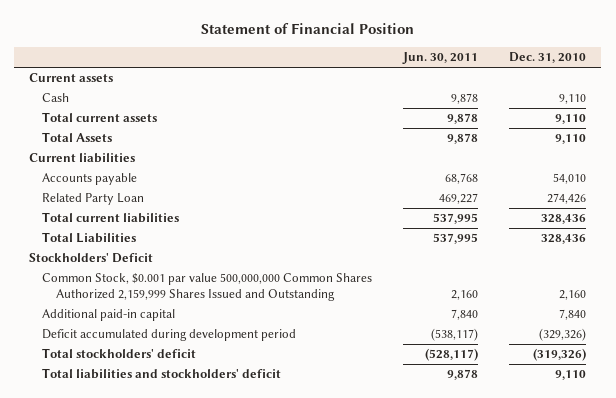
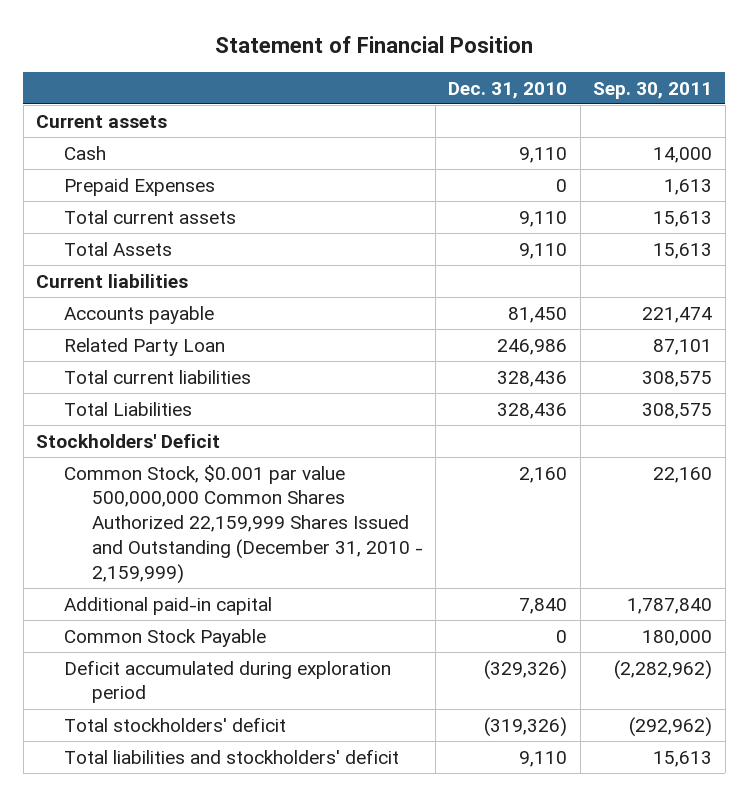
[402,52,479,65] Jun. 30, 2011 -> none
none -> [593,81,713,99] Sep. 30, 2011
none -> [63,177,215,196] Prepaid Expenses
[553,173,587,185] 54,010 -> [508,306,568,323] 81,450
[547,193,587,205] 274,426 -> [497,338,568,355] 246,986
[42,273,373,301] Common Stock, $0.001 par value 500,000,000 Common Shares Authorized 2,159,999 Shares Issued and Outstanding -> [63,464,423,584] Common Stock, $0.001 par value 500,000,000 Common Shares Authorized 22,159,999 Shares Issued and Outstanding (December 31, 2010 - 2,159,999)
none -> [63,628,266,647] Common Stock Payable
[42,329,297,342] Deficit accumulated during development period -> [63,659,391,704] Deficit accumulated during exploration period

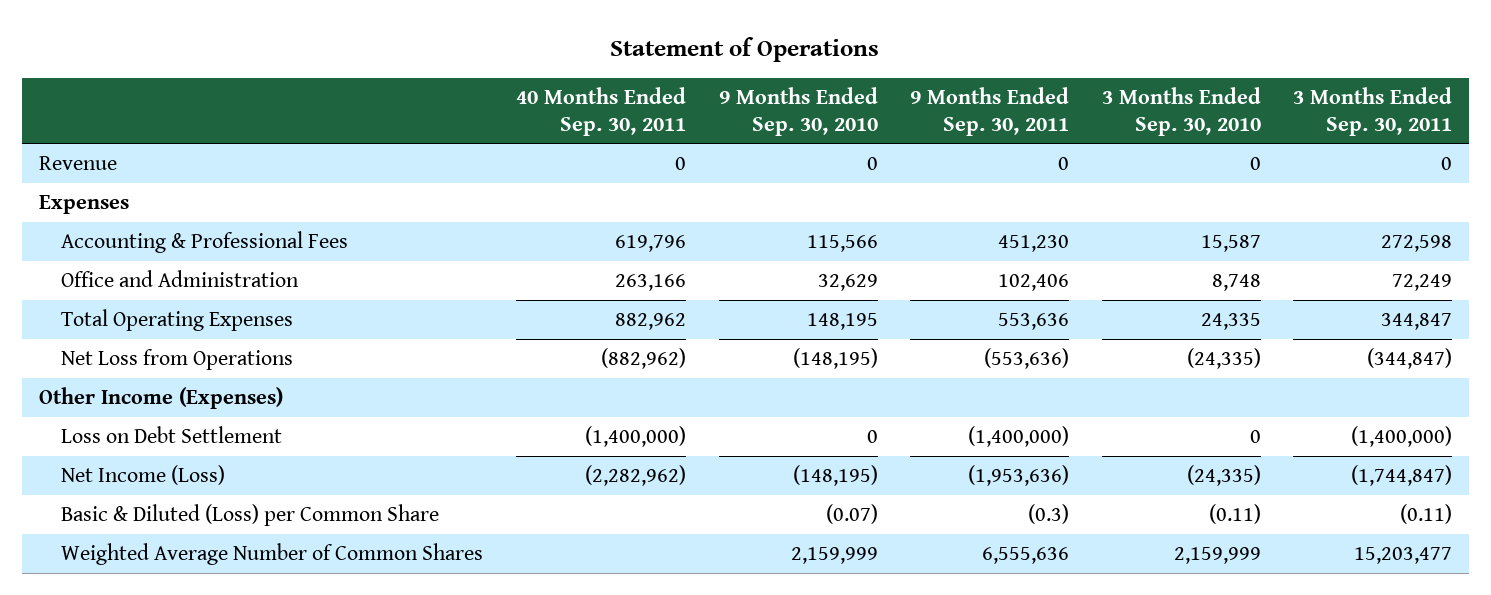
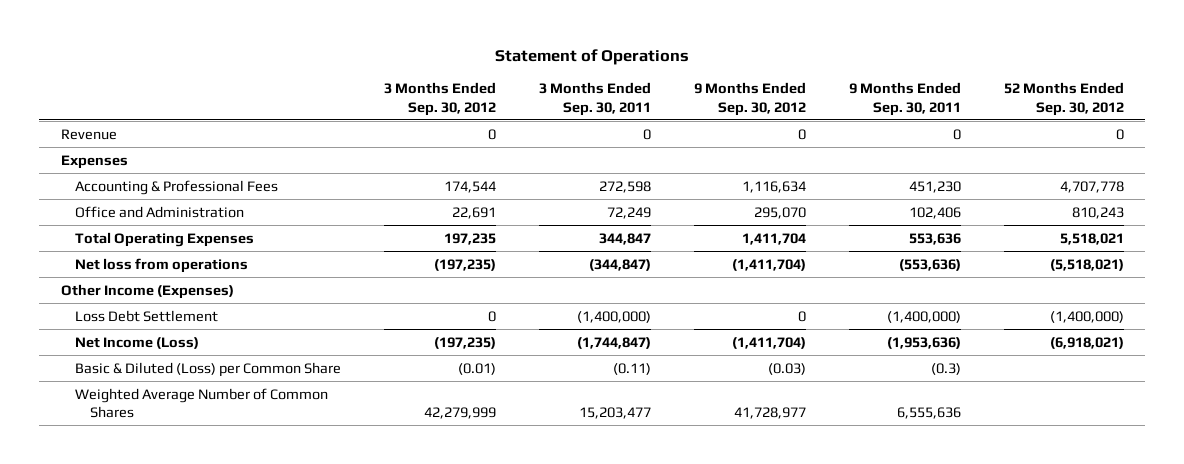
[515,87,686,136] 40 Months Ended Sep. 30, 2011 -> none
[718,87,878,136] 9 Months Ended Sep. 30, 2010 -> none
[1101,87,1261,136] 3 Months Ended Sep. 30, 2010 -> none
none -> [384,82,497,116] 3 Months Ended Sep. 30, 2012
none -> [693,82,806,116] 9 Months Ended Sep. 30, 2012
none -> [1003,82,1124,116] 52 Months Ended Sep. 30, 2012
[61,349,294,371] Net Loss from Operations -> [75,257,249,273] Net loss from operations
[61,426,283,444] Loss on Debt Settlement -> [75,309,219,322] Loss Debt Settlement

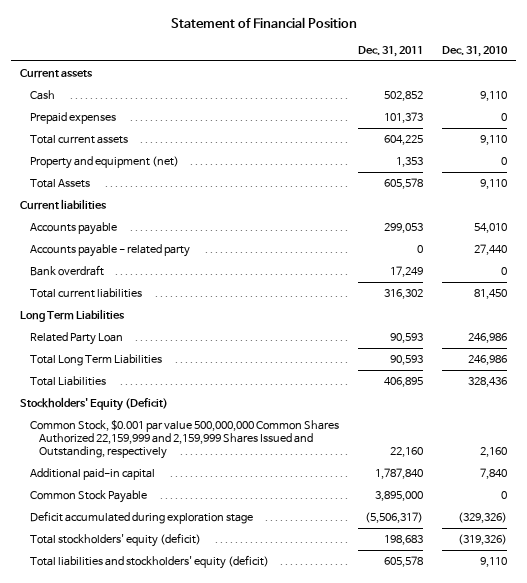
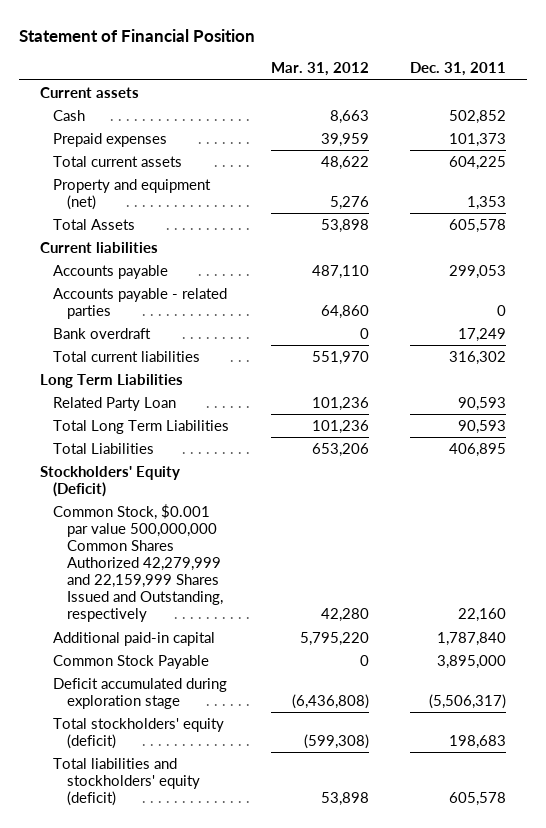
[441,46,508,58] Dec. 31, 2010 -> none
none -> [270,62,369,77] Mar. 31, 2012
[29,243,190,257] Accounts payable - related party -> [53,287,228,319] Accounts payable - related parties
[29,419,339,460] Common Stock, $0.001 par value 500,000,000 Common Shares Authorized 22,159,999 and 2,159,999 Shares Issued and Outstanding, respectively -> [53,503,223,623] Common Stock, $0.001 par value 500,000,000 Common Shares Authorized 42,279,999 and 22,159,999 Shares Issued and Outstanding, respectively

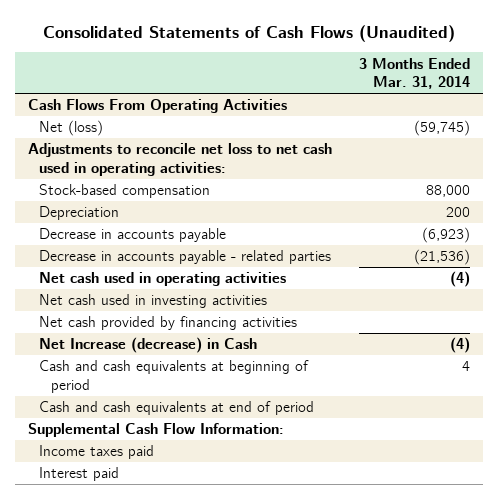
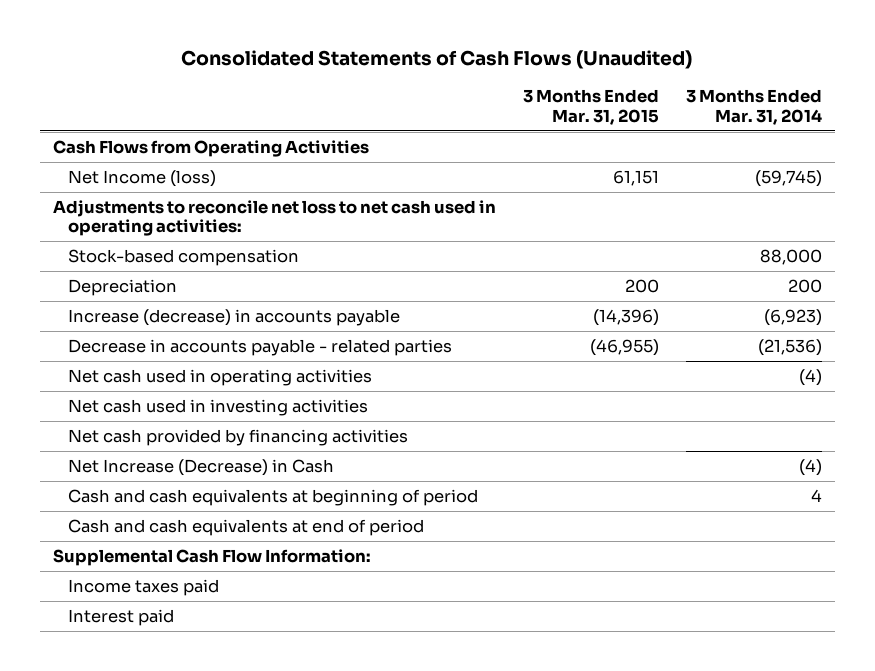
none -> [522,89,659,125] 3 Months Ended Mar. 31, 2015
[28,99,288,114] Cash Flows From Operating Activities -> [53,139,370,157] Cash Flows from Operating Activities
[39,120,104,137] Net (loss) -> [68,169,217,187] Net Income (loss)
[39,228,227,243] Decrease in accounts payable -> [68,308,401,326] Increase (decrease) in accounts payable
[39,337,258,354] Net Increase (decrease) in Cash -> [68,458,335,476] Net Increase (Decrease) in Cash

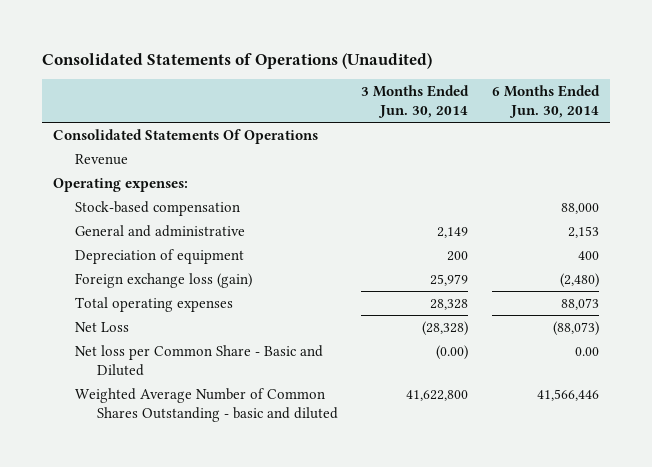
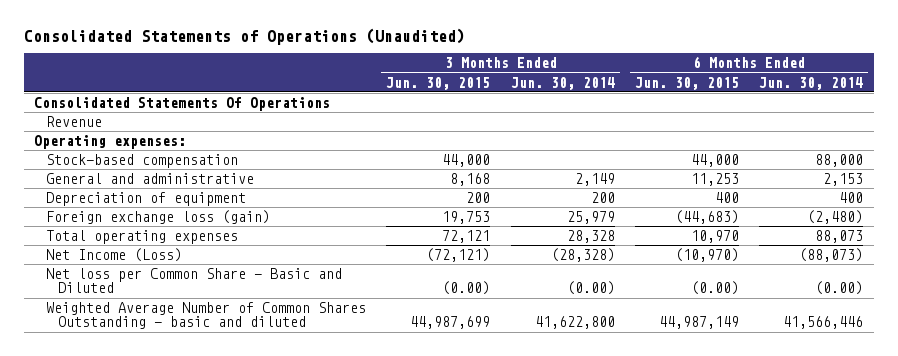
none -> [386,76,491,90] Jun. 30, 2015
none -> [635,76,740,90] Jun. 30, 2015
[75,321,130,332] Net Loss -> [46,247,183,262] Net Income (Loss)
[574,346,599,356] 0.00 -> [815,281,864,296] (0.00)

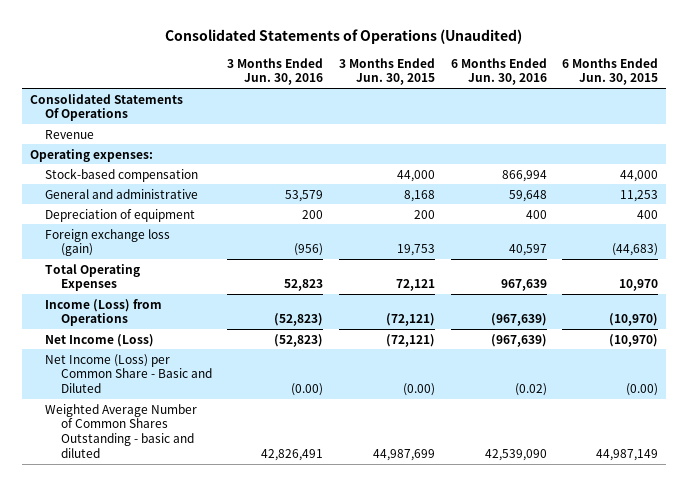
[510,76,615,90] Jun. 30, 2014 -> none
[759,76,864,90] Jun. 30, 2014 -> none
none -> [227,57,324,86] 3 Months Ended Jun. 30, 2016
none -> [450,57,547,86] 6 Months Ended Jun. 30, 2016
[46,229,239,244] Total operating expenses -> [45,263,141,292] Total Operating Expenses
none -> [45,298,163,327] Income (Loss) from Operations
[46,267,343,294] Net loss per Common Share - Basic and Diluted -> [45,353,212,394] Net Income (Loss) per Common Share - Basic and Diluted

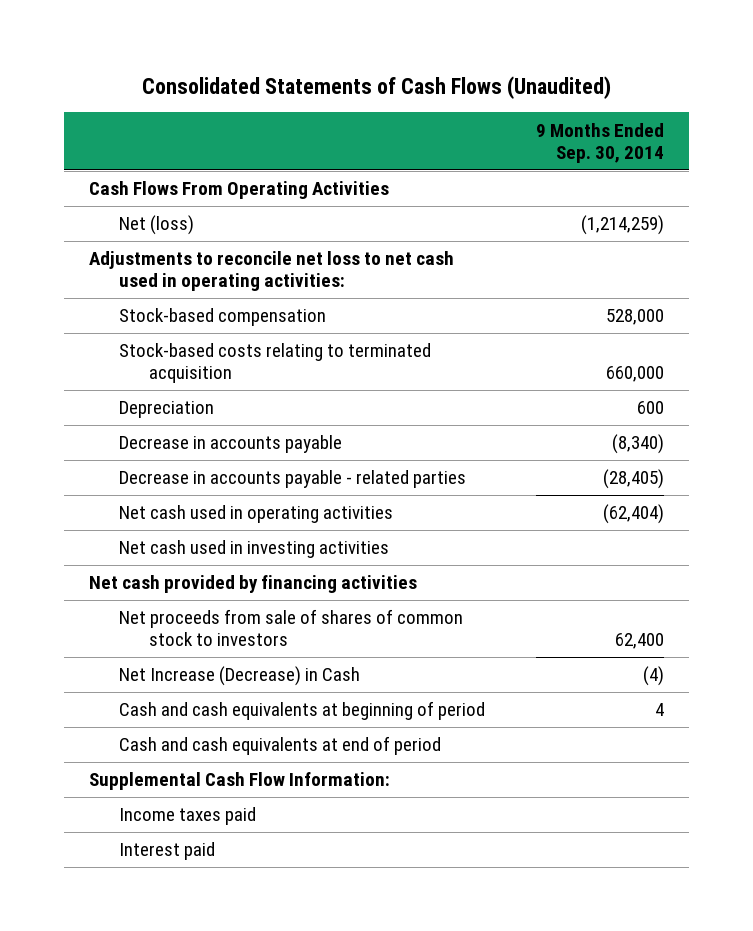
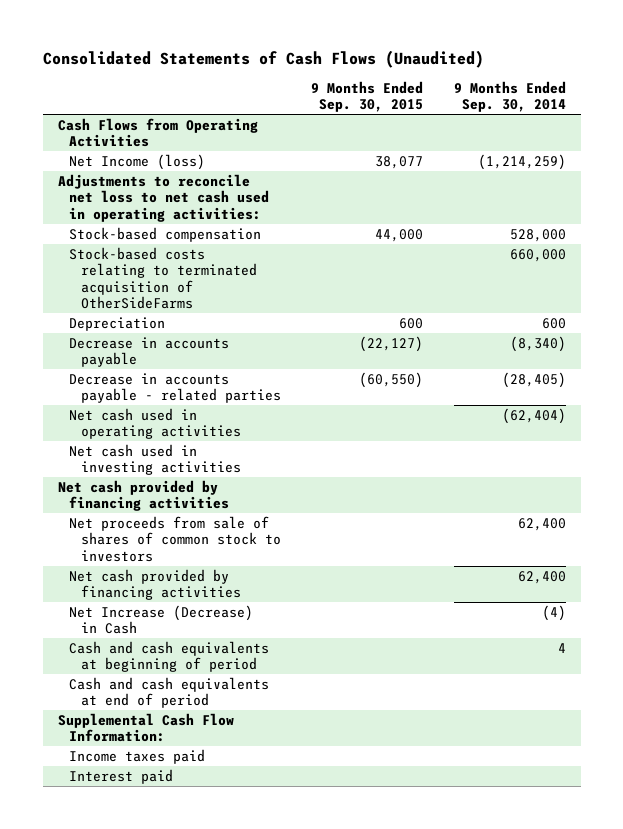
none -> [311,80,424,113] 9 Months Ended Sep. 30, 2015
[89,181,390,200] Cash Flows From Operating Activities -> [57,117,258,148] Cash Flows from Operating Activities
[119,215,195,236] Net (loss) -> [69,153,206,170] Net Income (loss)
[119,343,432,384] Stock-based costs relating to terminated acquisition -> [69,246,258,310] Stock-based costs relating to terminated acquisition of OtherSideFarms
none -> [69,568,242,601] Net cash provided by financing activities

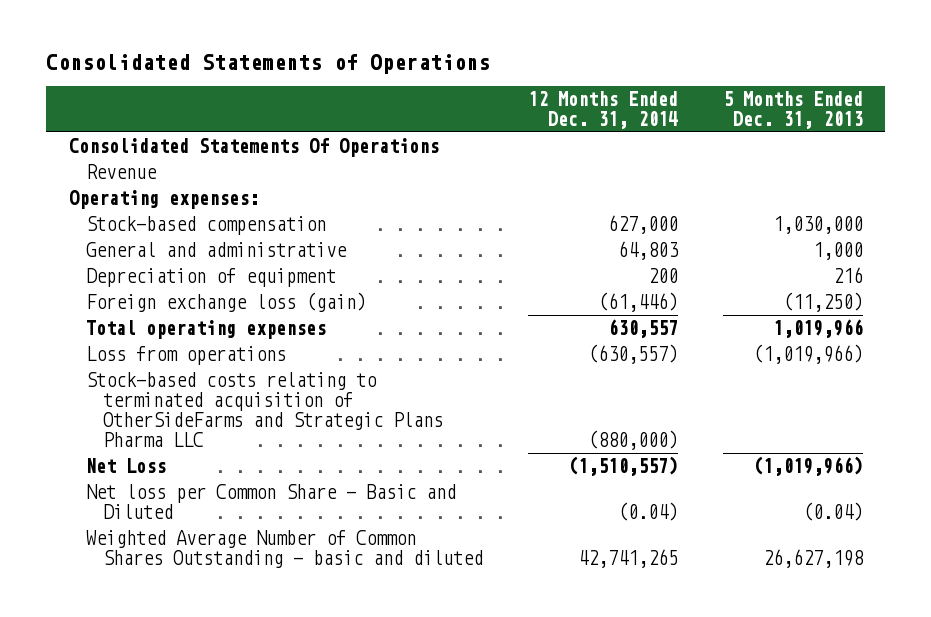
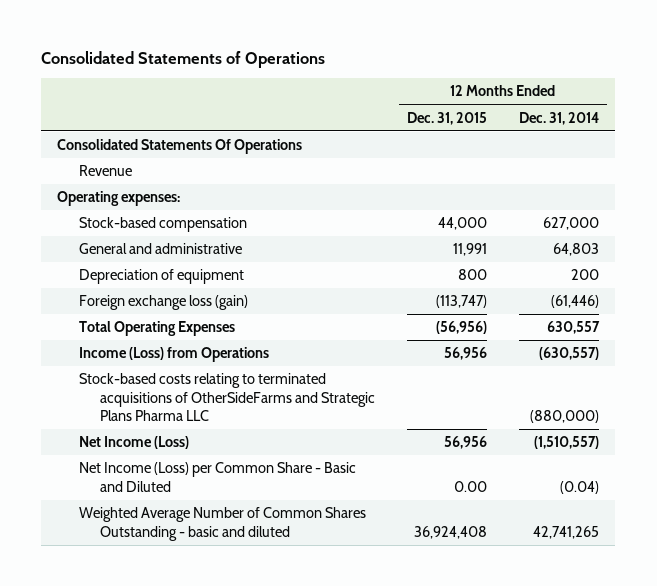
[722,91,863,129] 5 Months Ended Dec. 31, 2013 -> none
none -> [406,111,487,125] Dec. 31, 2015
[85,320,326,340] Total operating expenses -> [78,321,235,337] Total Operating Expenses
[85,346,286,366] Loss from operations -> [78,347,269,363] Income (Loss) from Operations
[85,372,443,448] Stock-based costs relating to terminated acquisition of OtherSideFarms and Strategic Plans Pharma LLC -> [78,373,375,421] Stock-based costs relating to terminated acquisitions of OtherSideFarms and Strategic Plans Pharma LLC
[85,458,166,474] Net Loss -> [78,436,189,450] Net Income (Loss)
[85,484,456,520] Net loss per Common Share - Basic and Diluted -> [78,462,356,492] Net Income (Loss) per Common Share - Basic and Diluted

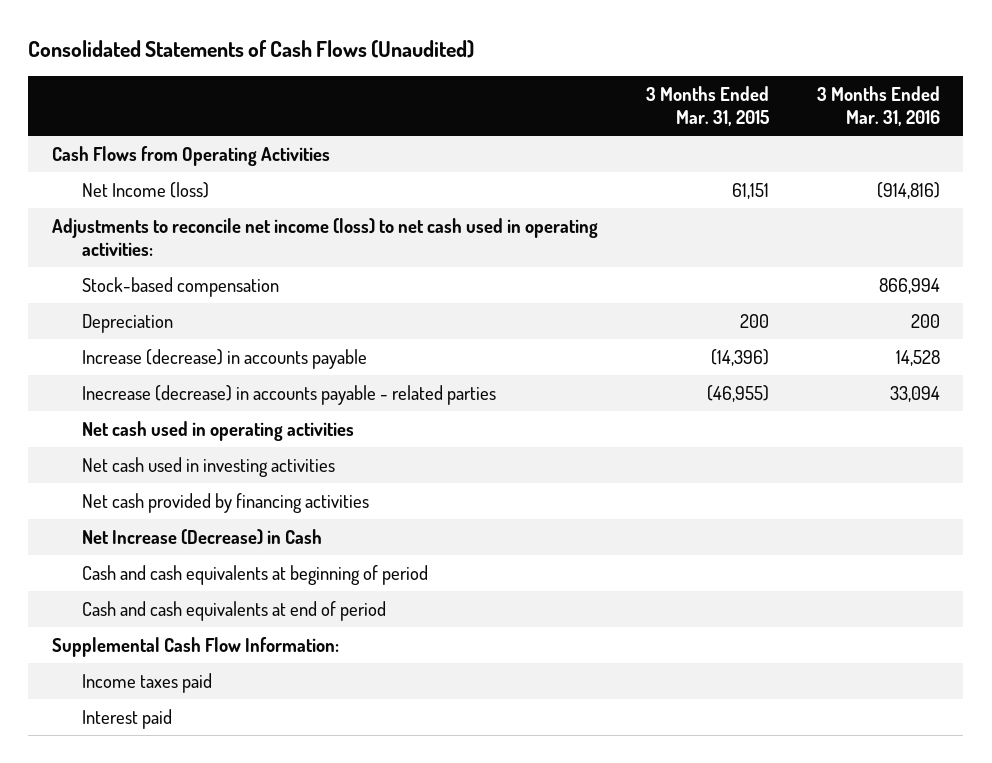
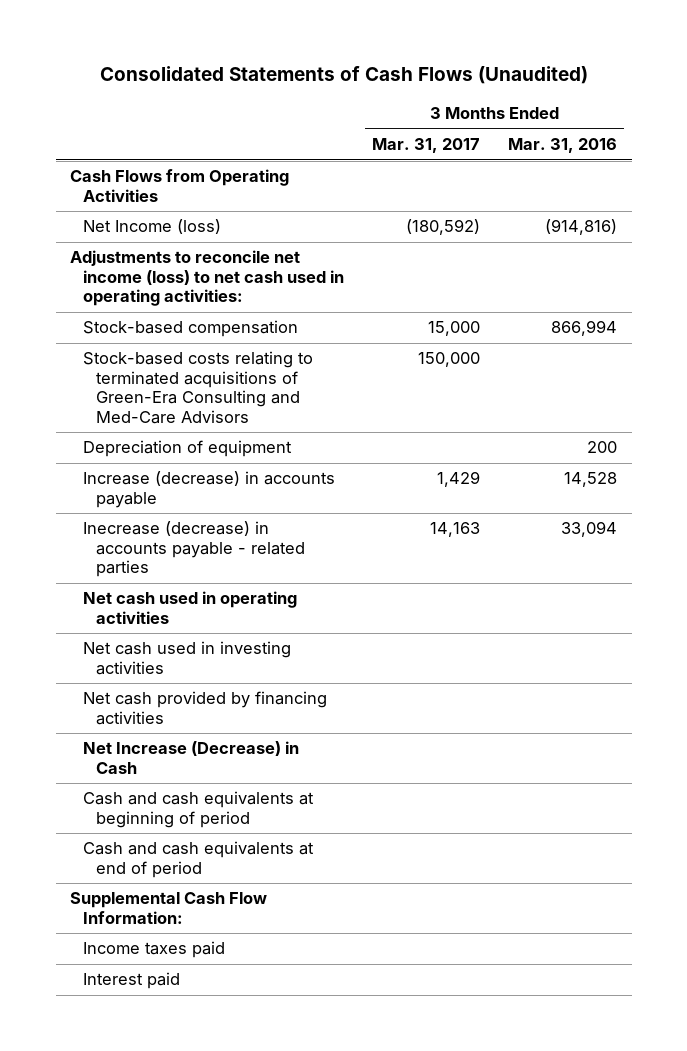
[645,85,769,127] 3 Months Ended Mar. 31, 2015 -> none
none -> [372,138,481,154] Mar. 31, 2017
none -> [83,351,314,424] Stock-based costs relating to terminated acquisitions of Green-Era Consulting and Med-Care Advisors
[81,313,173,333] Depreciation -> [83,440,293,458] Depreciation of equipment

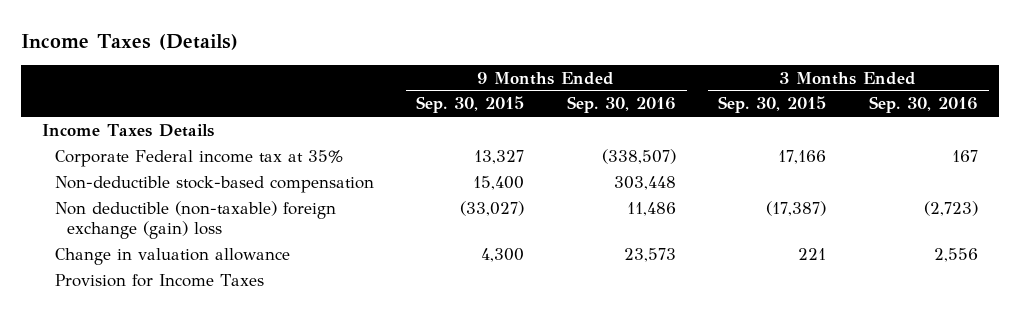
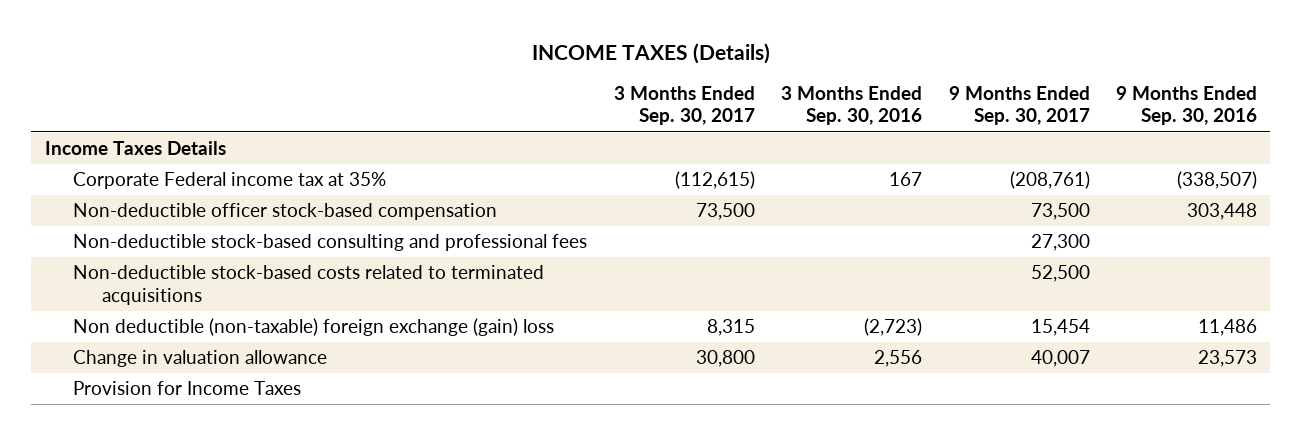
[21,33,239,50] Income Taxes (Details) -> [531,42,770,64] INCOME TAXES (Details)
[416,96,525,114] Sep. 30, 2015 -> none
[718,96,827,114] Sep. 30, 2015 -> none
none -> [613,86,755,126] 3 Months Ended Sep. 30, 2017
none -> [948,86,1090,126] 9 Months Ended Sep. 30, 2017
[54,175,374,193] Non-deductible stock-based compensation -> [73,203,498,221] Non-deductible officer stock-based compensation
none -> [73,234,588,252] Non-deductible stock-based consulting and professional fees
none -> [73,265,545,305] Non-deductible stock-based costs related to terminated acquisitions

